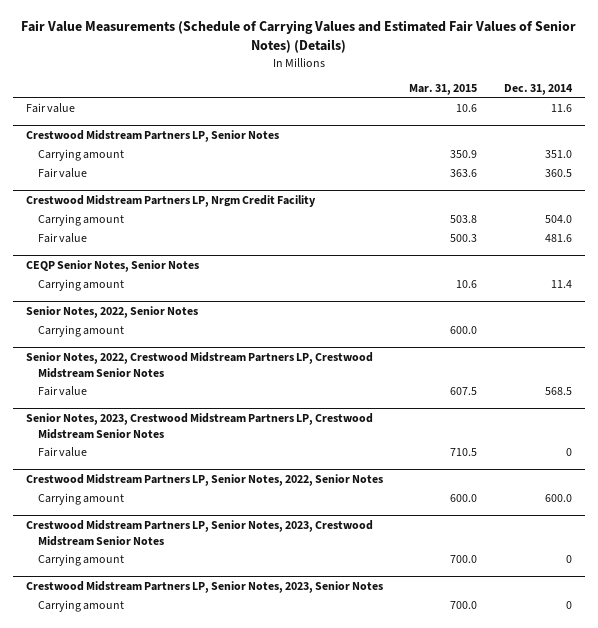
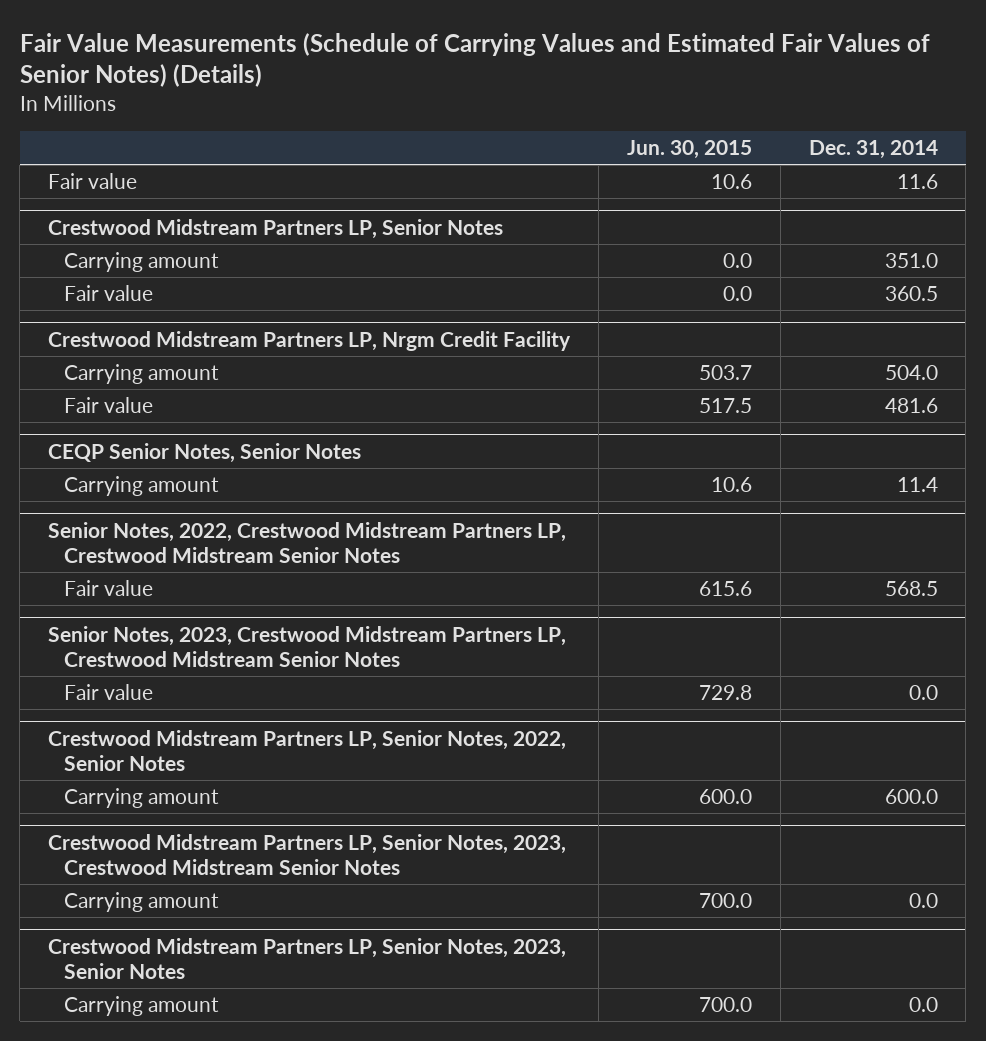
[409,84,478,96] Mar. 31, 2015 -> none
none -> [626,140,752,160] Jun. 30, 2015
[25,306,198,319] Senior Notes, 2022, Senior Notes -> none
[37,325,124,338] Carrying amount -> none
[565,448,572,457] 0 -> [908,684,938,700] 0.0
[565,555,572,564] 0 -> [908,892,938,908] 0.0
[565,601,572,610] 0 -> [908,996,938,1012] 0.0

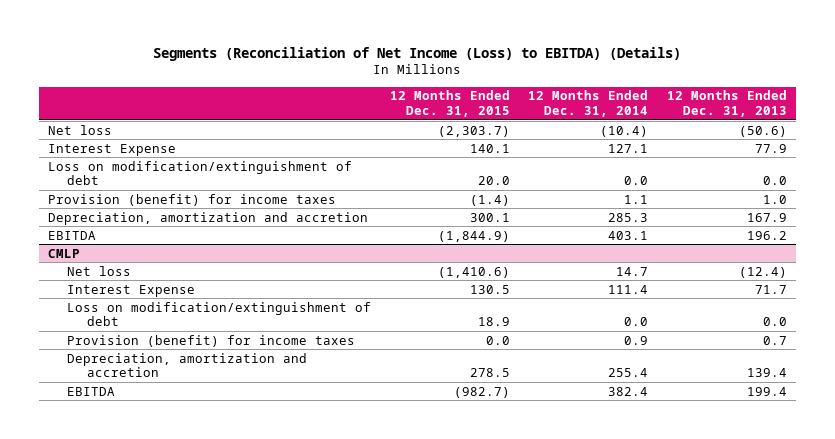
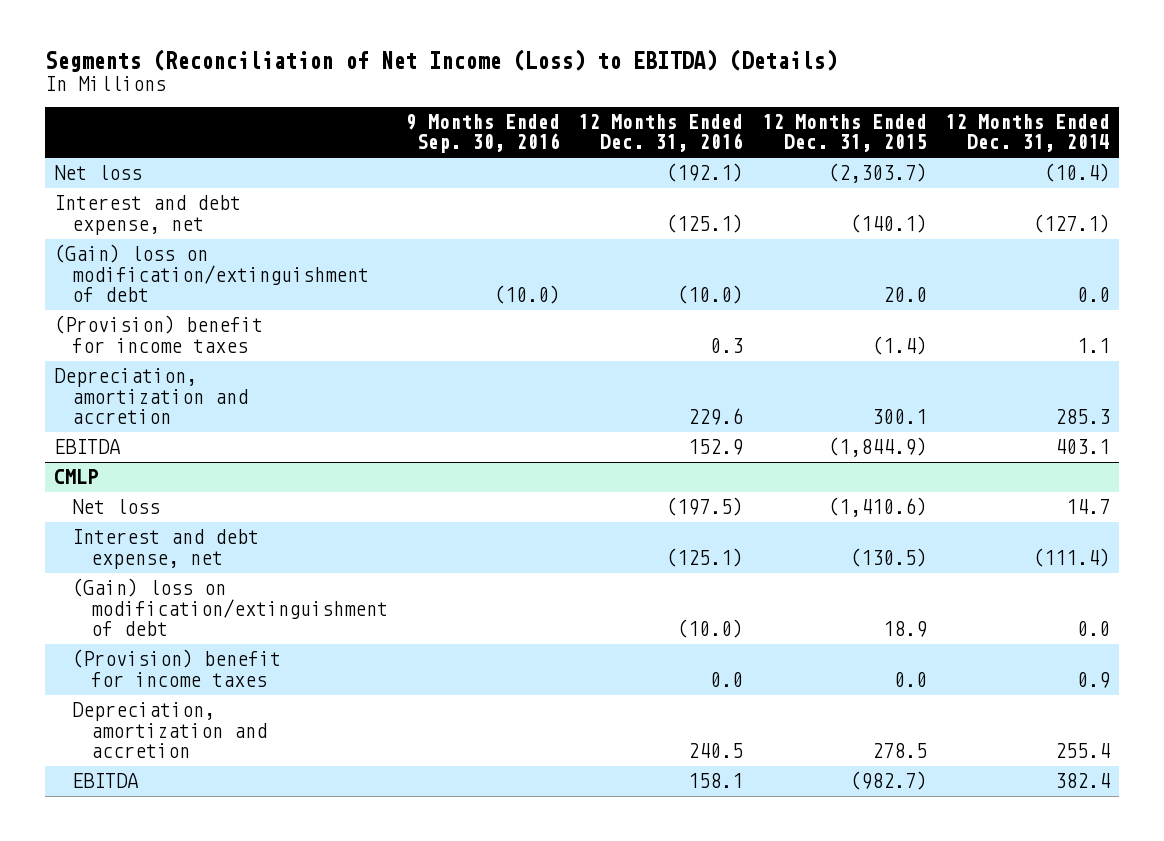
[666,90,787,117] 12 Months Ended Dec. 31, 2013 -> none
none -> [406,114,561,154] 9 Months Ended Sep. 30, 2016
none -> [578,114,744,153] 12 Months Ended Dec. 31, 2016
[48,143,177,156] Interest Expense -> [53,195,241,235] Interest and debt expense, net
[469,143,510,153] 140.1 -> [849,213,927,233] (140.1)
[608,143,649,153] 127.1 -> [1032,213,1110,233] (127.1)
[48,160,353,186] Loss on modification/extinguishment of debt -> [53,244,370,303] (Gain) loss on modification/extinguishment of debt
[48,193,337,206] Provision (benefit) for income taxes -> [53,315,263,353] (Provision) benefit for income taxes
[67,284,196,297] Interest Expense -> [72,529,260,569] Interest and debt expense, net
[469,284,510,294] 130.5 -> [849,547,927,567] (130.5)
[608,284,649,294] 111.4 -> [1032,547,1110,567] (111.4)
[67,301,372,327] Loss on modification/extinguishment of debt -> [72,578,389,637] (Gain) loss on modification/extinguishment of debt
[67,334,356,347] Provision (benefit) for income taxes -> [72,649,282,687] (Provision) benefit for income taxes

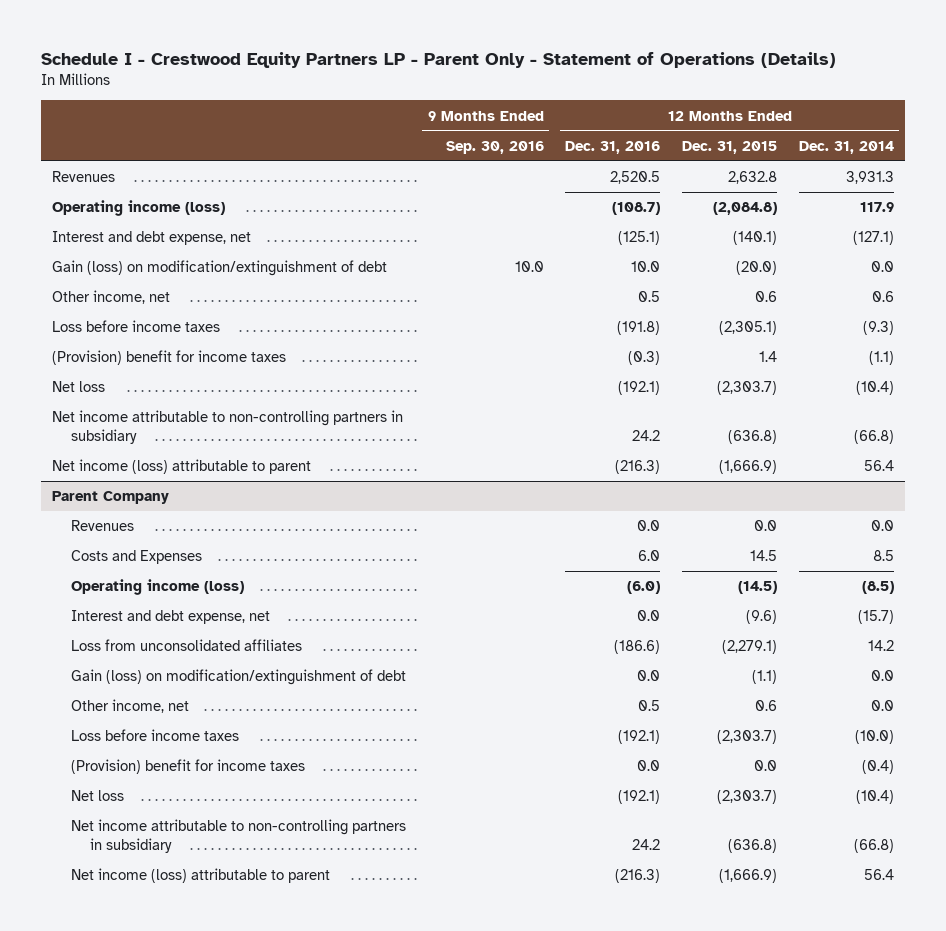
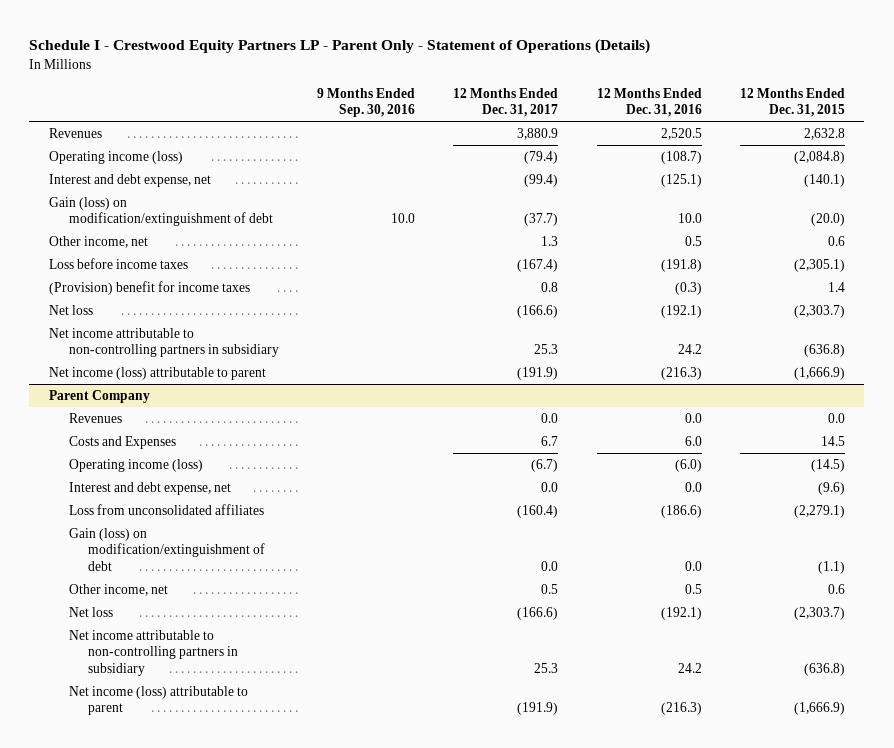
[799,140,895,154] Dec. 31, 2014 -> none
none -> [453,88,559,118] 12 Months Ended Dec. 31, 2017
[70,729,239,742] Loss before income taxes -> none
[70,759,305,775] (Provision) benefit for income taxes -> none

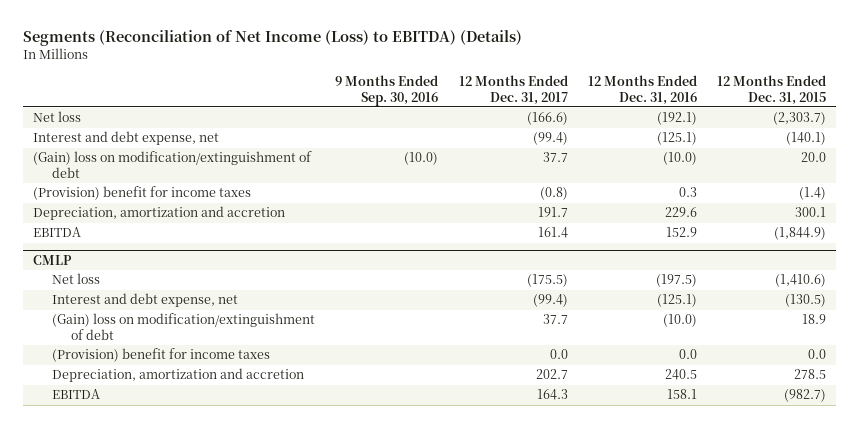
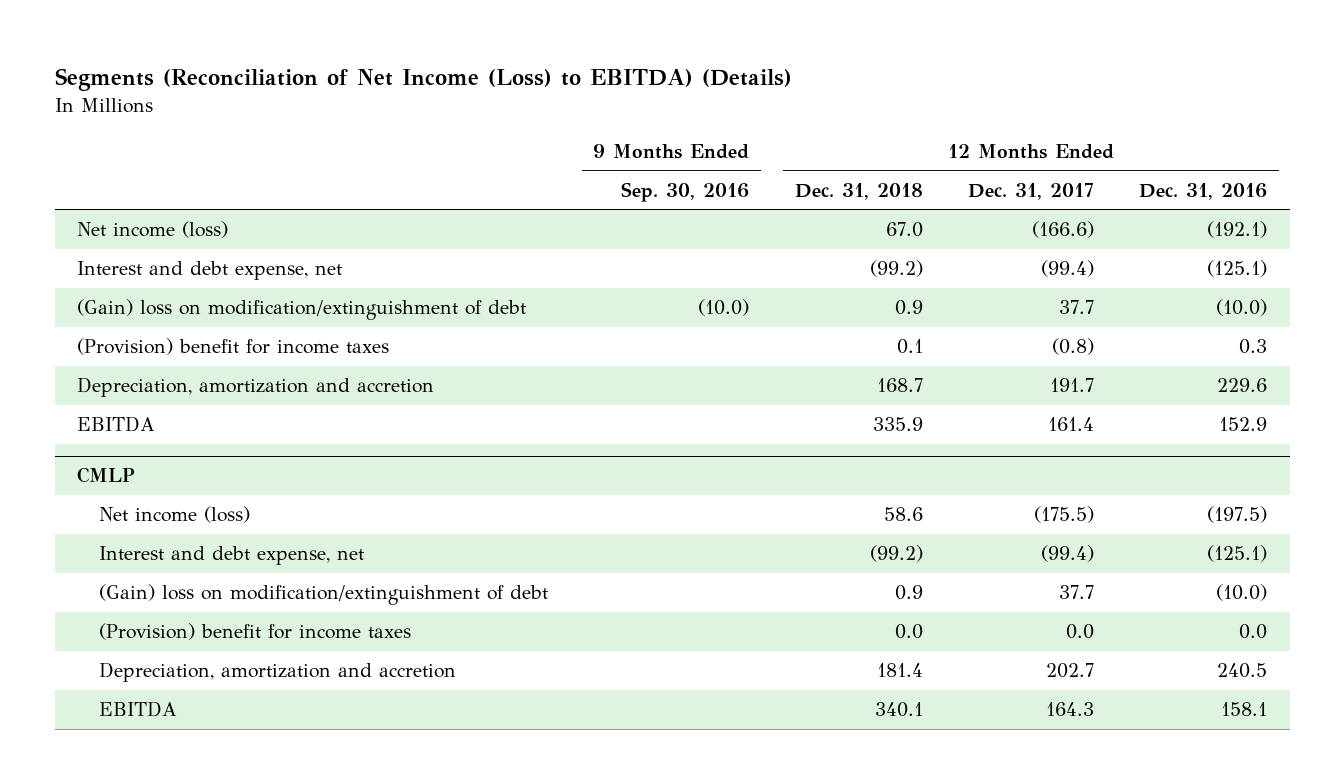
[717,75,827,105] 12 Months Ended Dec. 31, 2015 -> none
none -> [794,182,923,200] Dec. 31, 2018
[32,111,81,123] Net loss -> [77,221,229,239] Net income (loss)
[52,273,101,285] Net loss -> [99,506,251,524] Net income (loss)

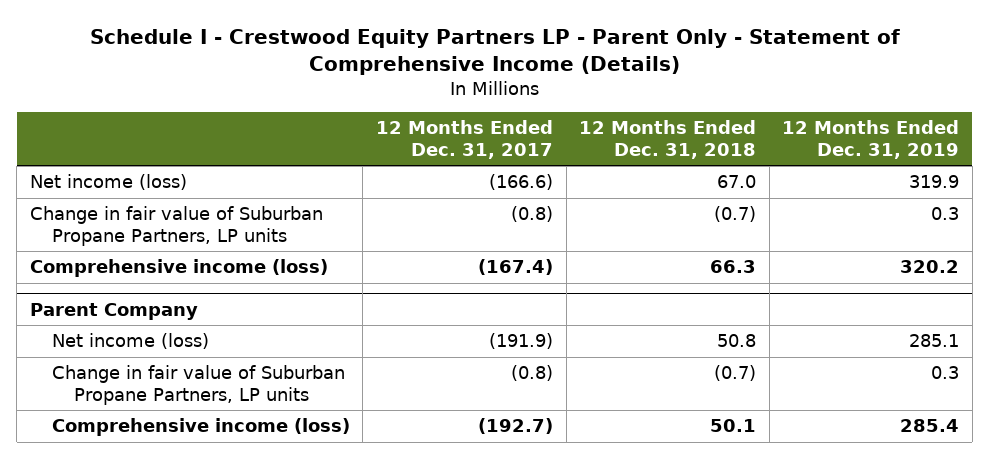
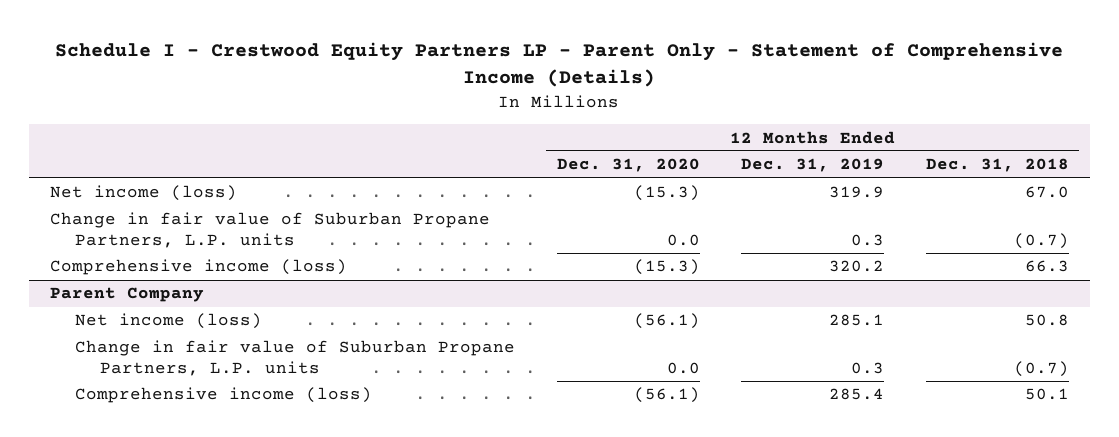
[375,120,553,160] 12 Months Ended Dec. 31, 2017 -> none
none -> [556,158,700,173] Dec. 31, 2020
[29,206,323,246] Change in fair value of Suburban Propane Partners, LP units -> [49,212,490,249] Change in fair value of Suburban Propane Partners, L.P. units
[51,365,345,405] Change in fair value of Suburban Propane Partners, LP units -> [75,340,516,377] Change in fair value of Suburban Propane Partners, L.P. units

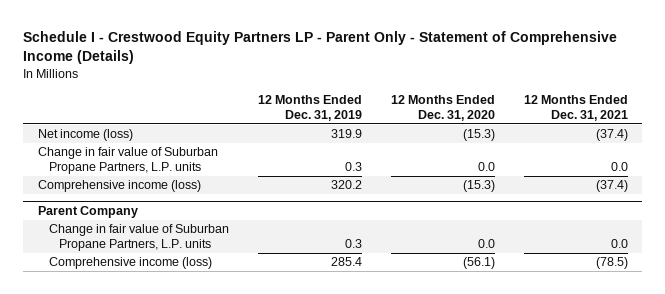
[925,158,1069,173] Dec. 31, 2018 -> none
none -> [523,94,628,121] 12 Months Ended Dec. 31, 2021
[75,313,263,330] Net income (loss) -> none

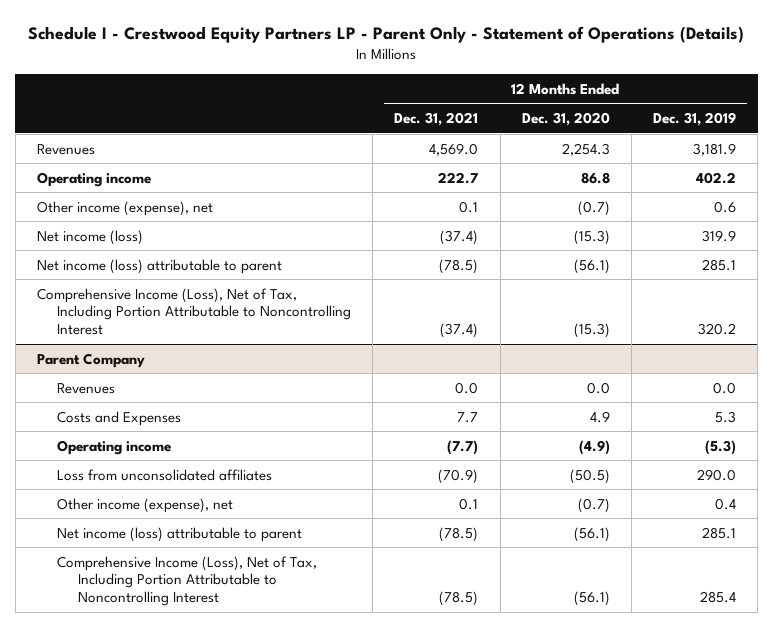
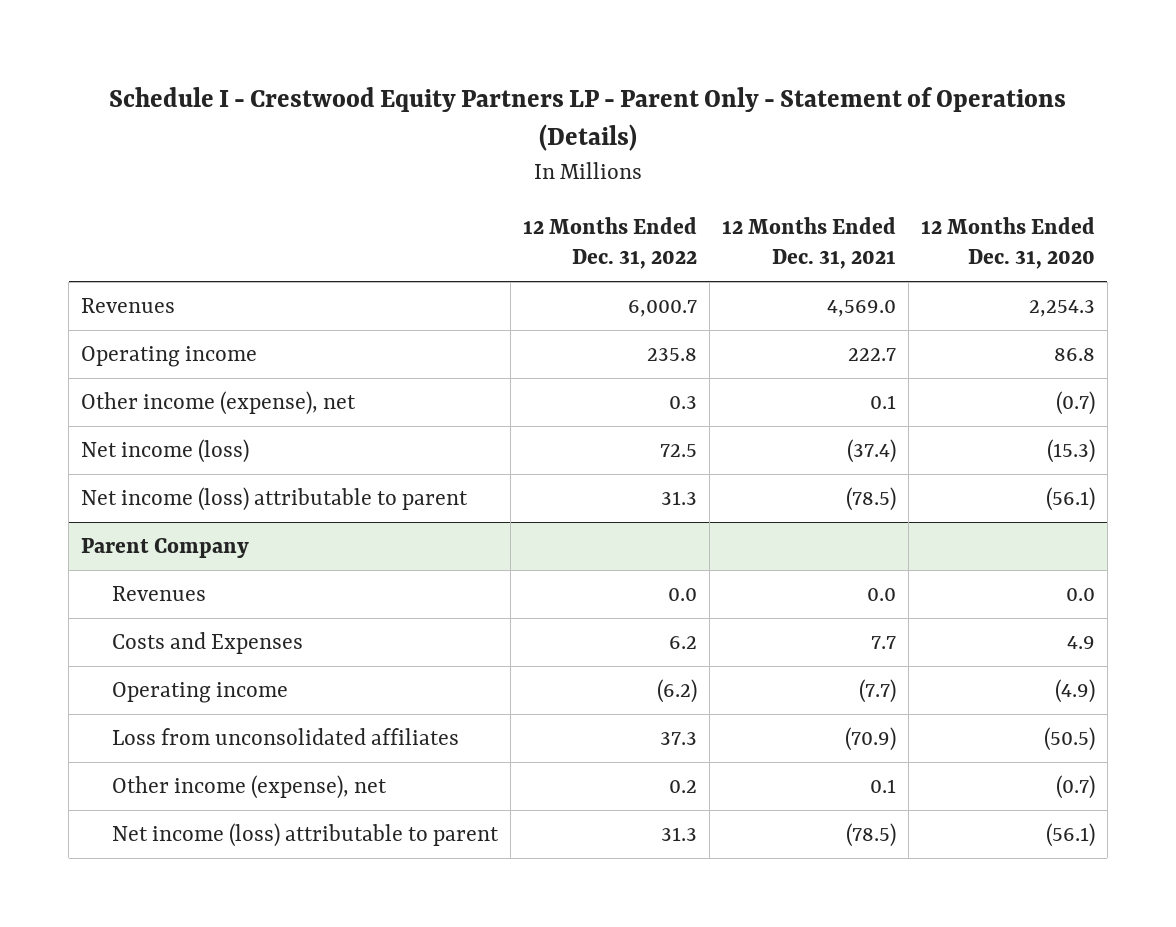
[653,112,737,127] Dec. 31, 2019 -> none
none -> [523,217,698,270] 12 Months Ended Dec. 31, 2022
[36,287,352,336] Comprehensive Income (Loss), Net of Tax, Including Portion Attributable to Noncontrolling Interest -> none
[57,555,318,607] Comprehensive Income (Loss), Net of Tax, Including Portion Attributable to Noncontrolling Interest -> none

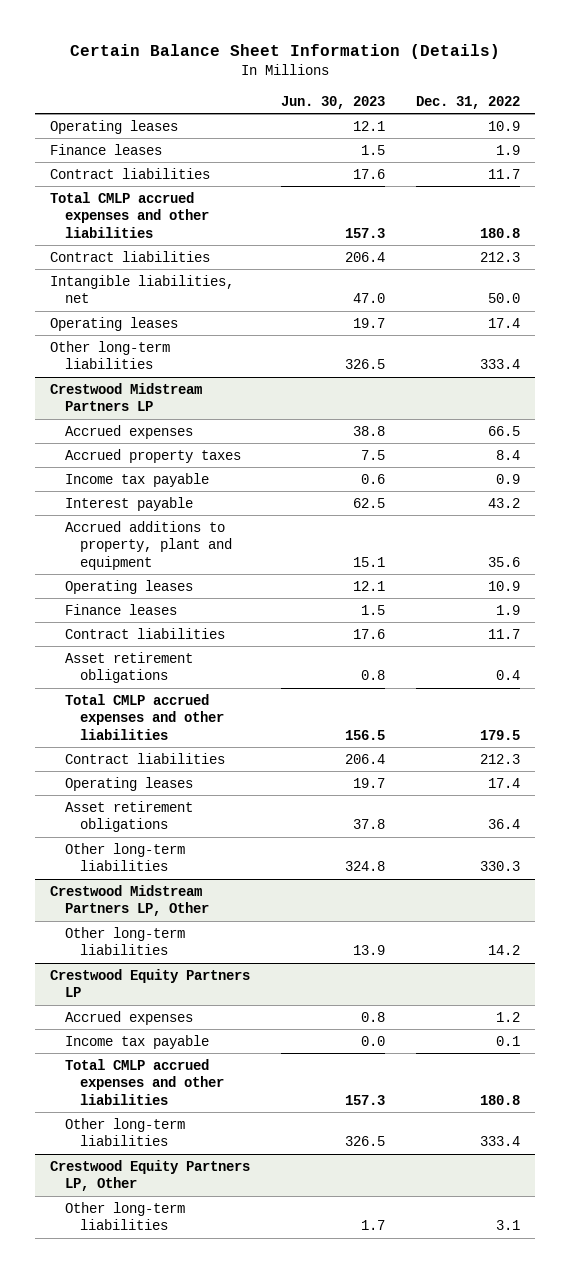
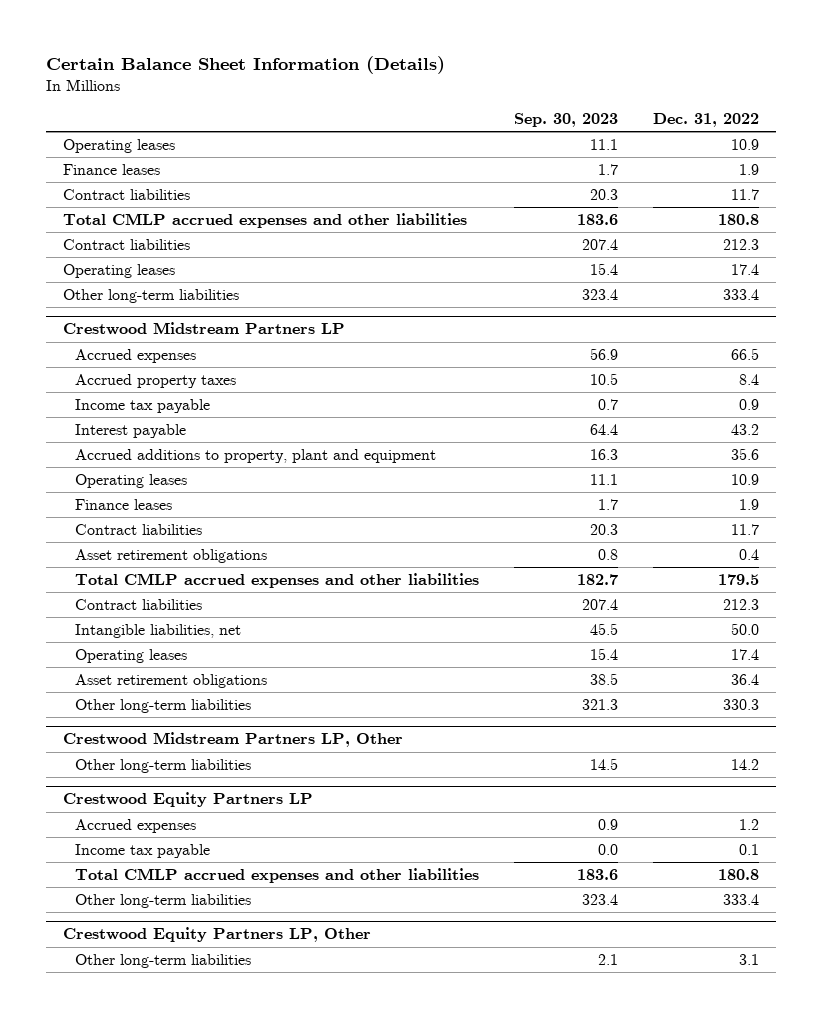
[280,95,385,109] Jun. 30, 2023 -> none
none -> [514,113,619,128] Sep. 30, 2023
[50,274,235,304] Intangible liabilities, net -> none
none -> [75,623,242,638] Intangible liabilities, net

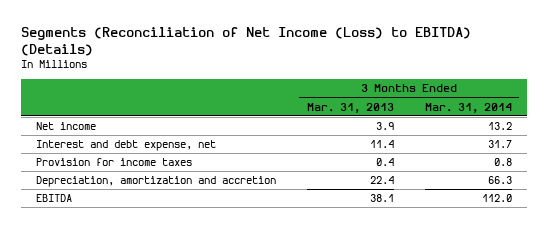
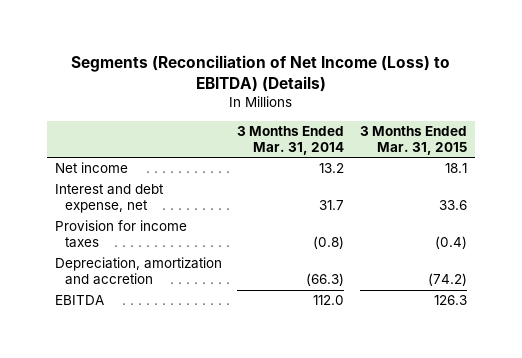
[306,102,394,113] Mar. 31, 2013 -> none
none -> [360,125,468,155] 3 Months Ended Mar. 31, 2015
[493,158,512,167] 0.8 -> [313,236,345,250] (0.8)
[487,176,512,185] 66.3 -> [306,273,345,287] (66.3)

